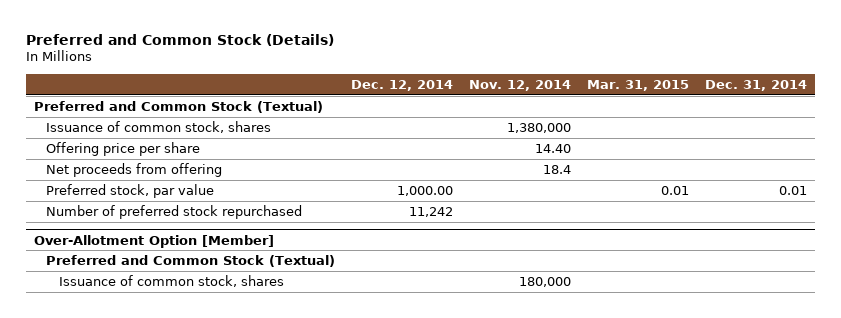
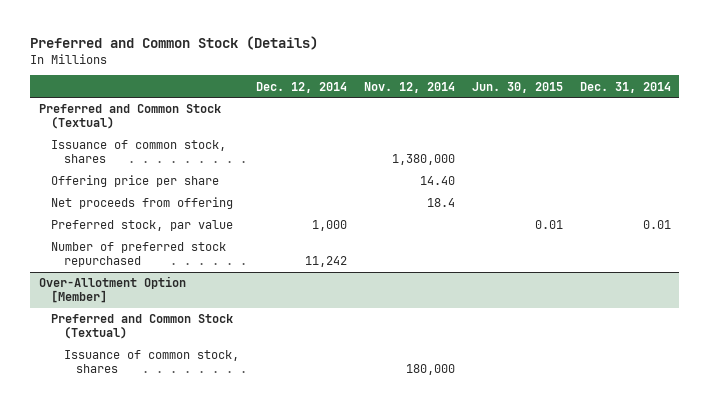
[587,79,690,91] Mar. 31, 2015 -> none
none -> [471,81,563,93] Jun. 30, 2015
[397,185,454,196] 1,000.00 -> [311,220,347,232] 1,000

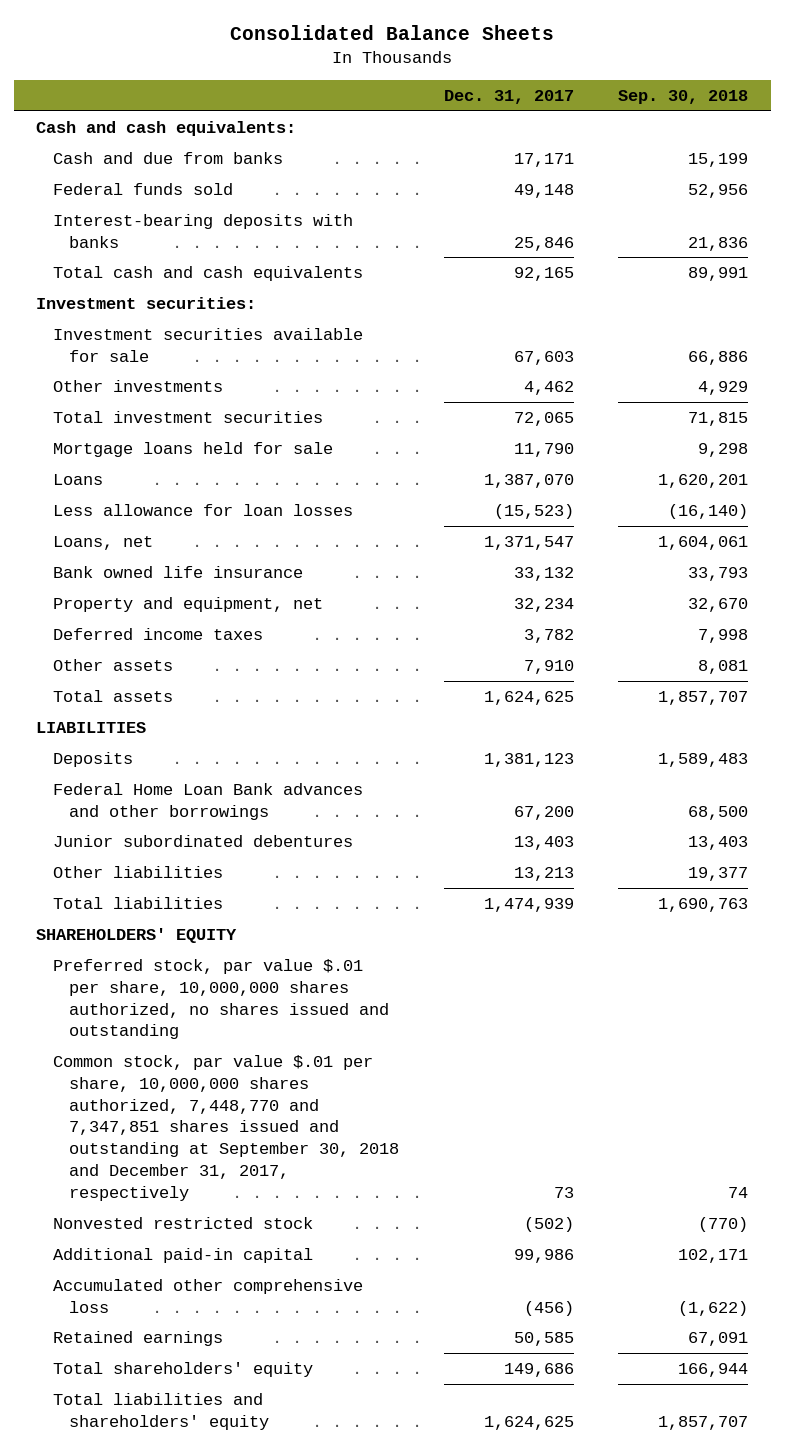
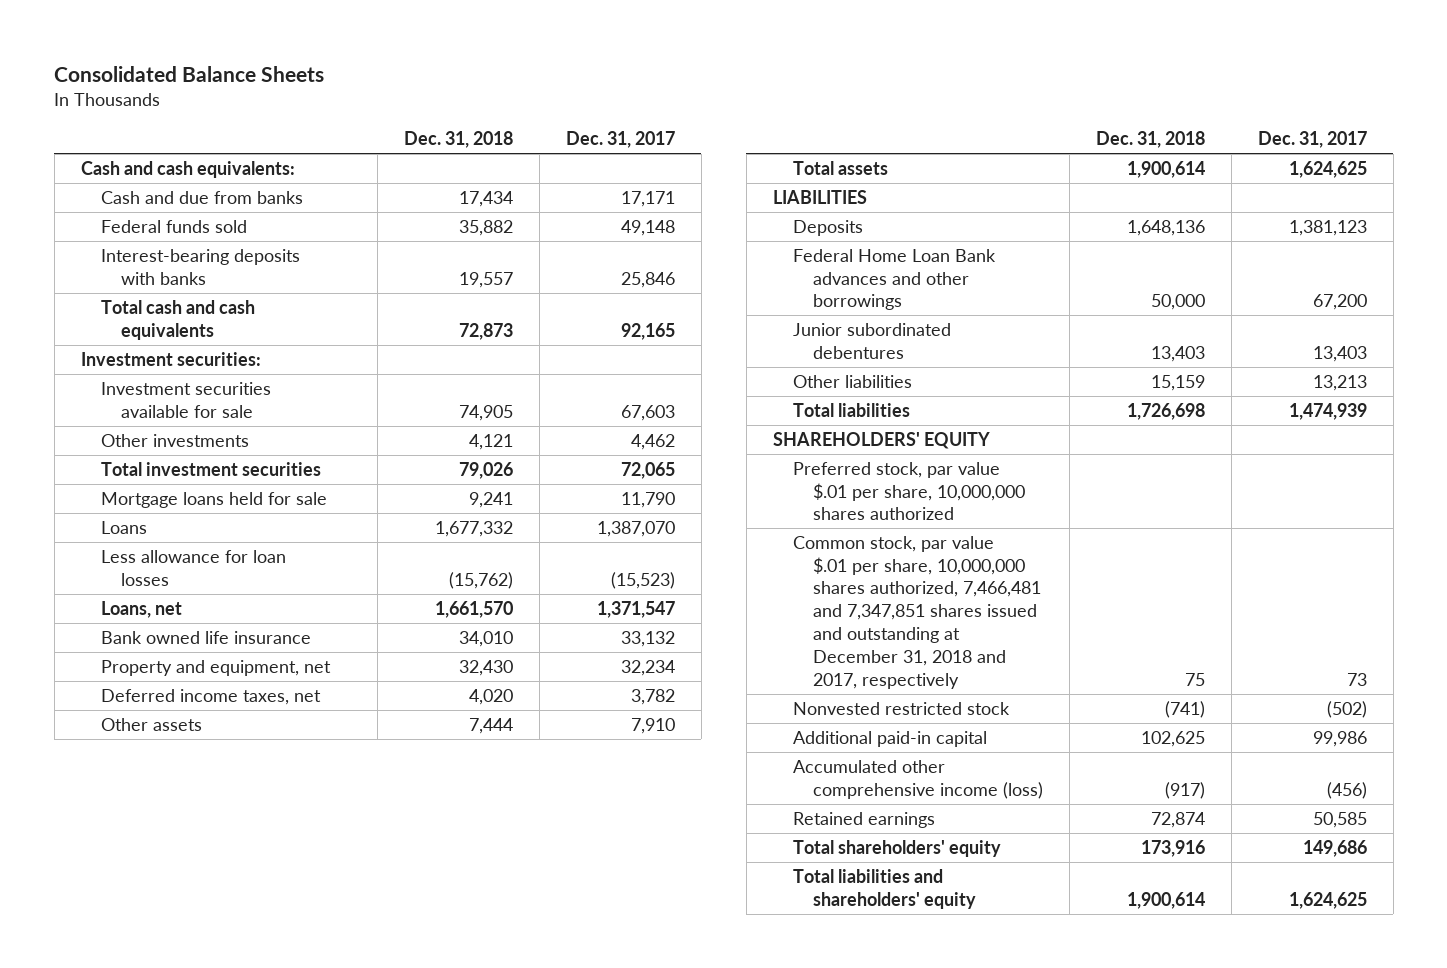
[618,89,749,104] Sep. 30, 2018 -> none
none -> [403,131,513,149] Dec. 31, 2018
[52,627,263,640] Deferred income taxes -> [100,688,321,705] Deferred income taxes, net
[52,958,390,1040] Preferred stock, par value $.01 per share, 10,000,000 shares authorized, no shares issued and outstanding -> [792,461,1025,521] Preferred stock, par value $.01 per share, 10,000,000 shares authorized
[52,1054,400,1202] Common stock, par value $.01 per share, 10,000,000 shares authorized, 7,448,770 and 7,347,851 shares issued and outstanding at September 30, 2018 and December 31, 2017, respectively -> [792,535,1041,689] Common stock, par value $.01 per share, 10,000,000 shares authorized, 7,466,481 and 7,347,851 shares issued and outstanding at December 31, 2018 and 2017, respectively
[52,1278,363,1313] Accumulated other comprehensive loss -> [792,759,1043,799] Accumulated other comprehensive income (loss)

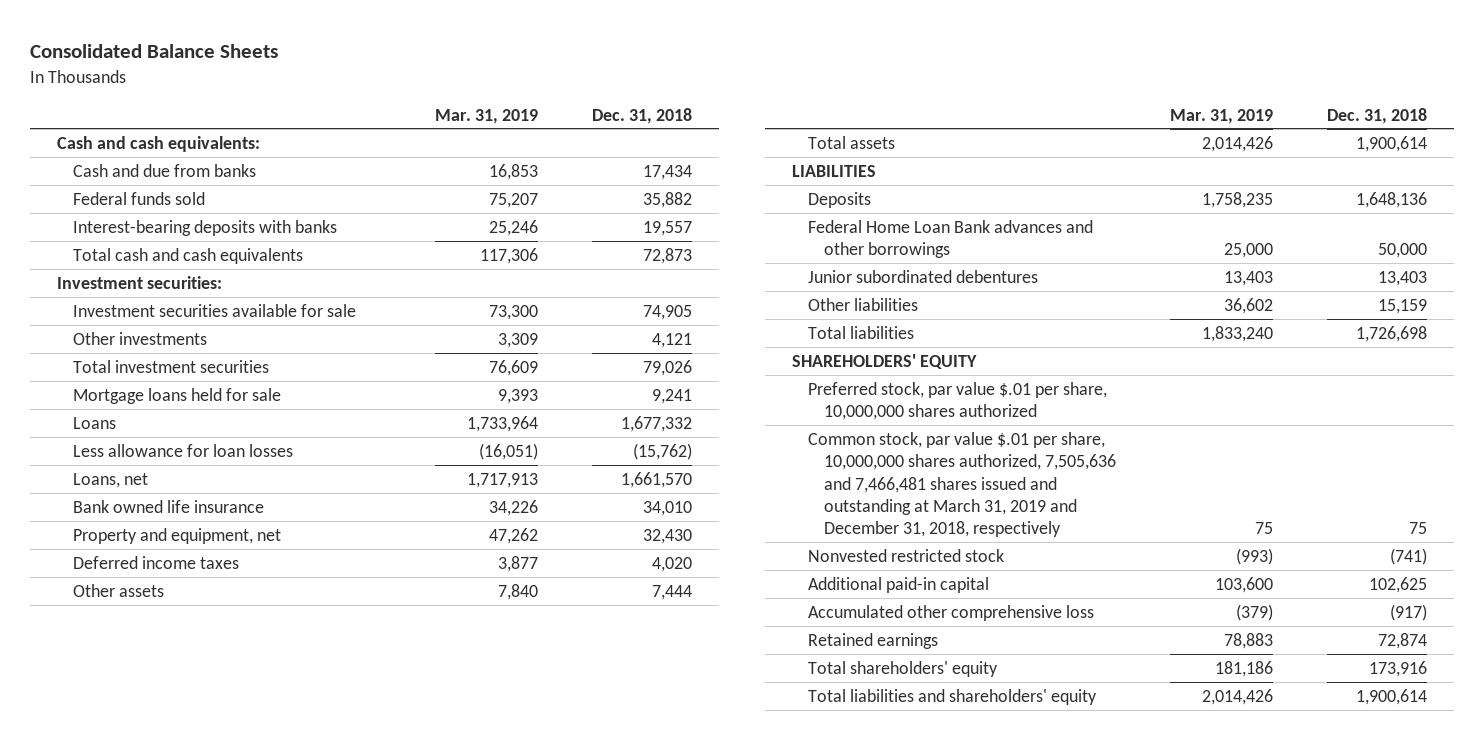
[565,131,675,149] Dec. 31, 2017 -> none
none -> [434,108,538,124] Mar. 31, 2019
[100,688,321,705] Deferred income taxes, net -> [72,555,239,569] Deferred income taxes
[792,535,1041,689] Common stock, par value $.01 per share, 10,000,000 shares authorized, 7,466,481 and 7,347,851 shares issued and outstanding at December 31, 2018 and 2017, respectively -> [807,431,1116,538] Common stock, par value $.01 per share, 10,000,000 shares authorized, 7,505,636 and 7,466,481 shares issued and outstanding at March 31, 2019 and December 31, 2018, respectively
[792,759,1043,799] Accumulated other comprehensive income (loss) -> [807,604,1094,621] Accumulated other comprehensive loss

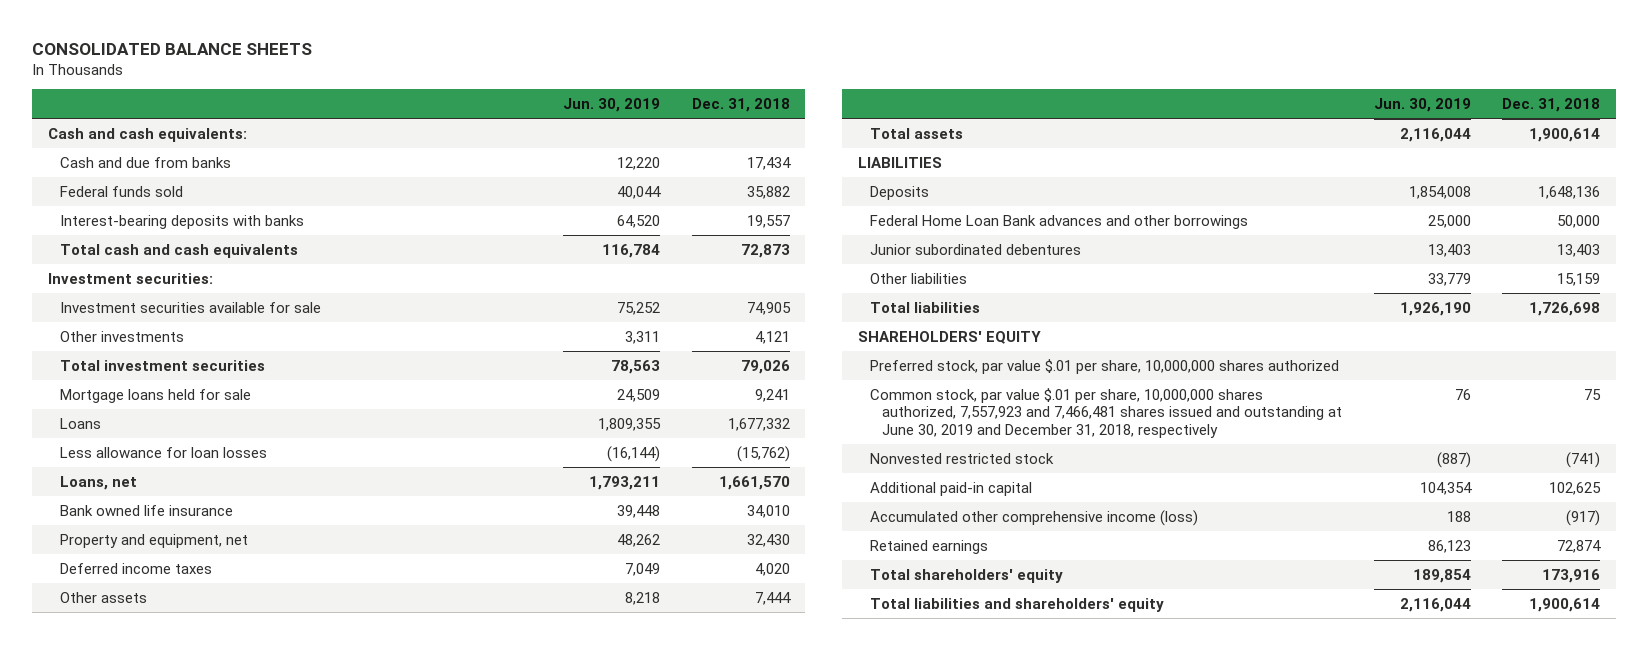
[29,44,278,59] Consolidated Balance Sheets -> [31,42,312,55] CONSOLIDATED BALANCE SHEETS
[434,108,538,124] Mar. 31, 2019 -> none
none -> [563,98,661,113] Jun. 30, 2019
[807,431,1116,538] Common stock, par value $.01 per share, 10,000,000 shares authorized, 7,505,636 and 7,466,481 shares issued and outstanding at March 31, 2019 and December 31, 2018, respectively -> [870,387,1343,439] Common stock, par value $.01 per share, 10,000,000 shares authorized, 7,557,923 and 7,466,481 shares issued and outstanding at June 30, 2019 and December 31, 2018, respectively
[807,604,1094,621] Accumulated other comprehensive loss -> [870,509,1199,526] Accumulated other comprehensive income (loss)

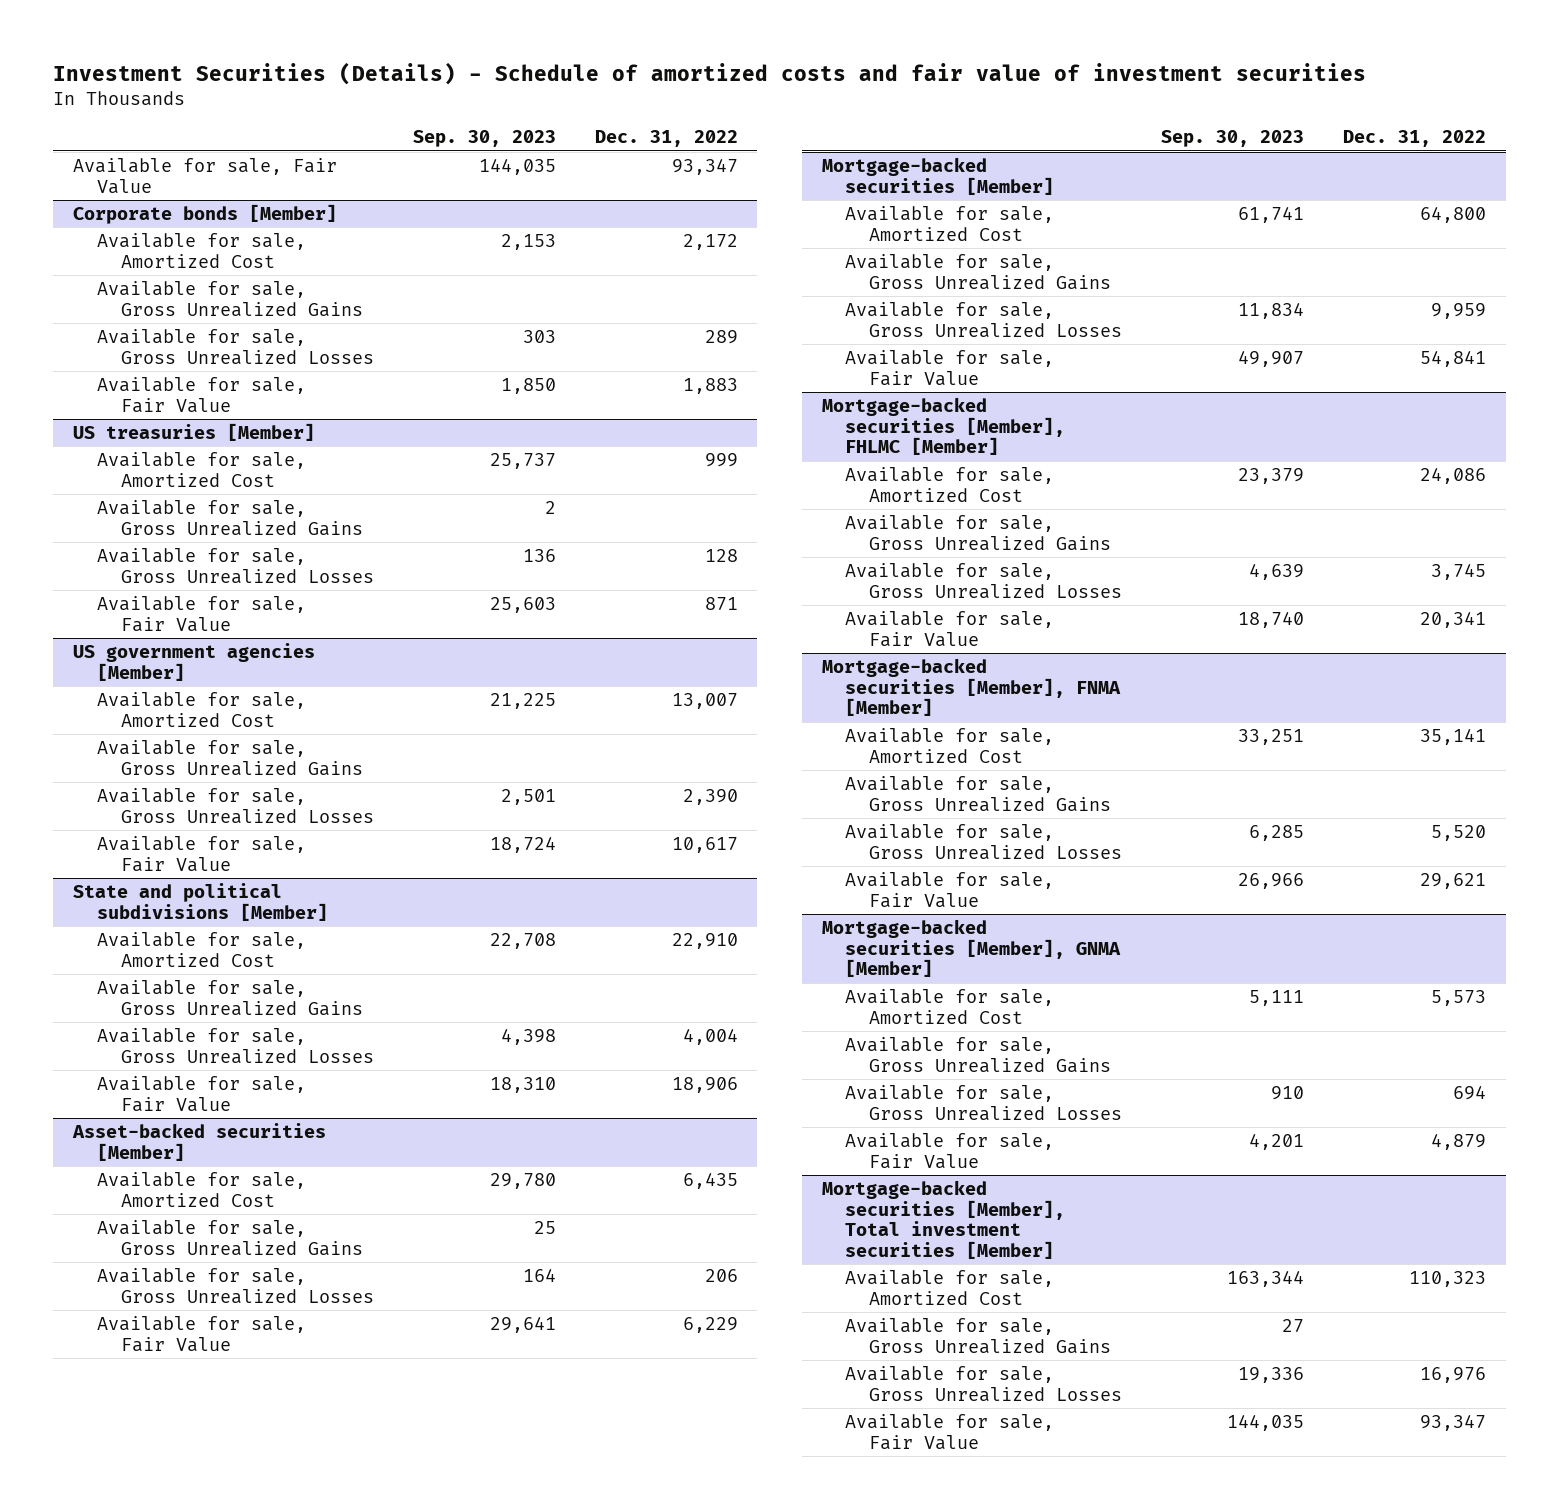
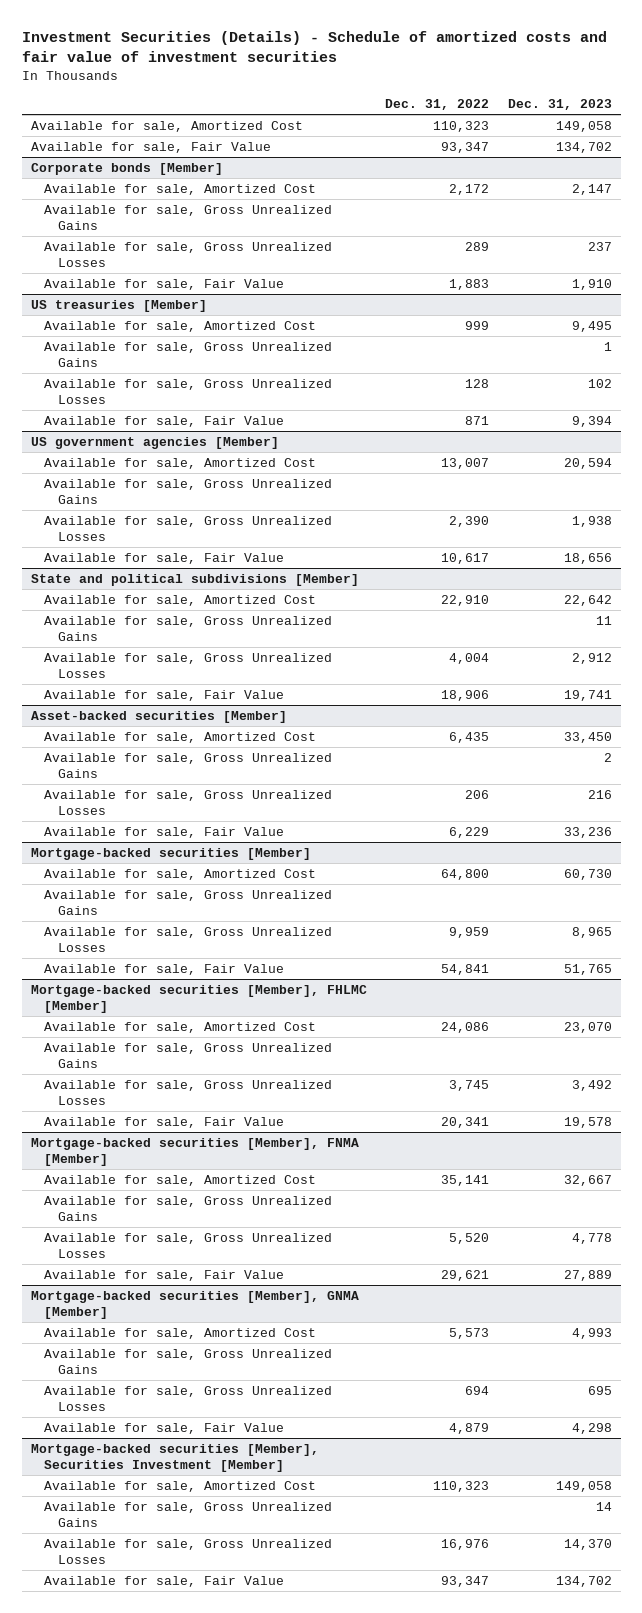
[412,130,556,148] Sep. 30, 2023 -> none
none -> [507,99,612,111] Dec. 31, 2023
none -> [30,120,303,132] Available for sale, Amortized Cost
[821,1179,1066,1259] Mortgage-backed securities [Member], Total investment securities [Member] -> [30,1443,319,1472] Mortgage-backed securities [Member], Securities Investment [Member]

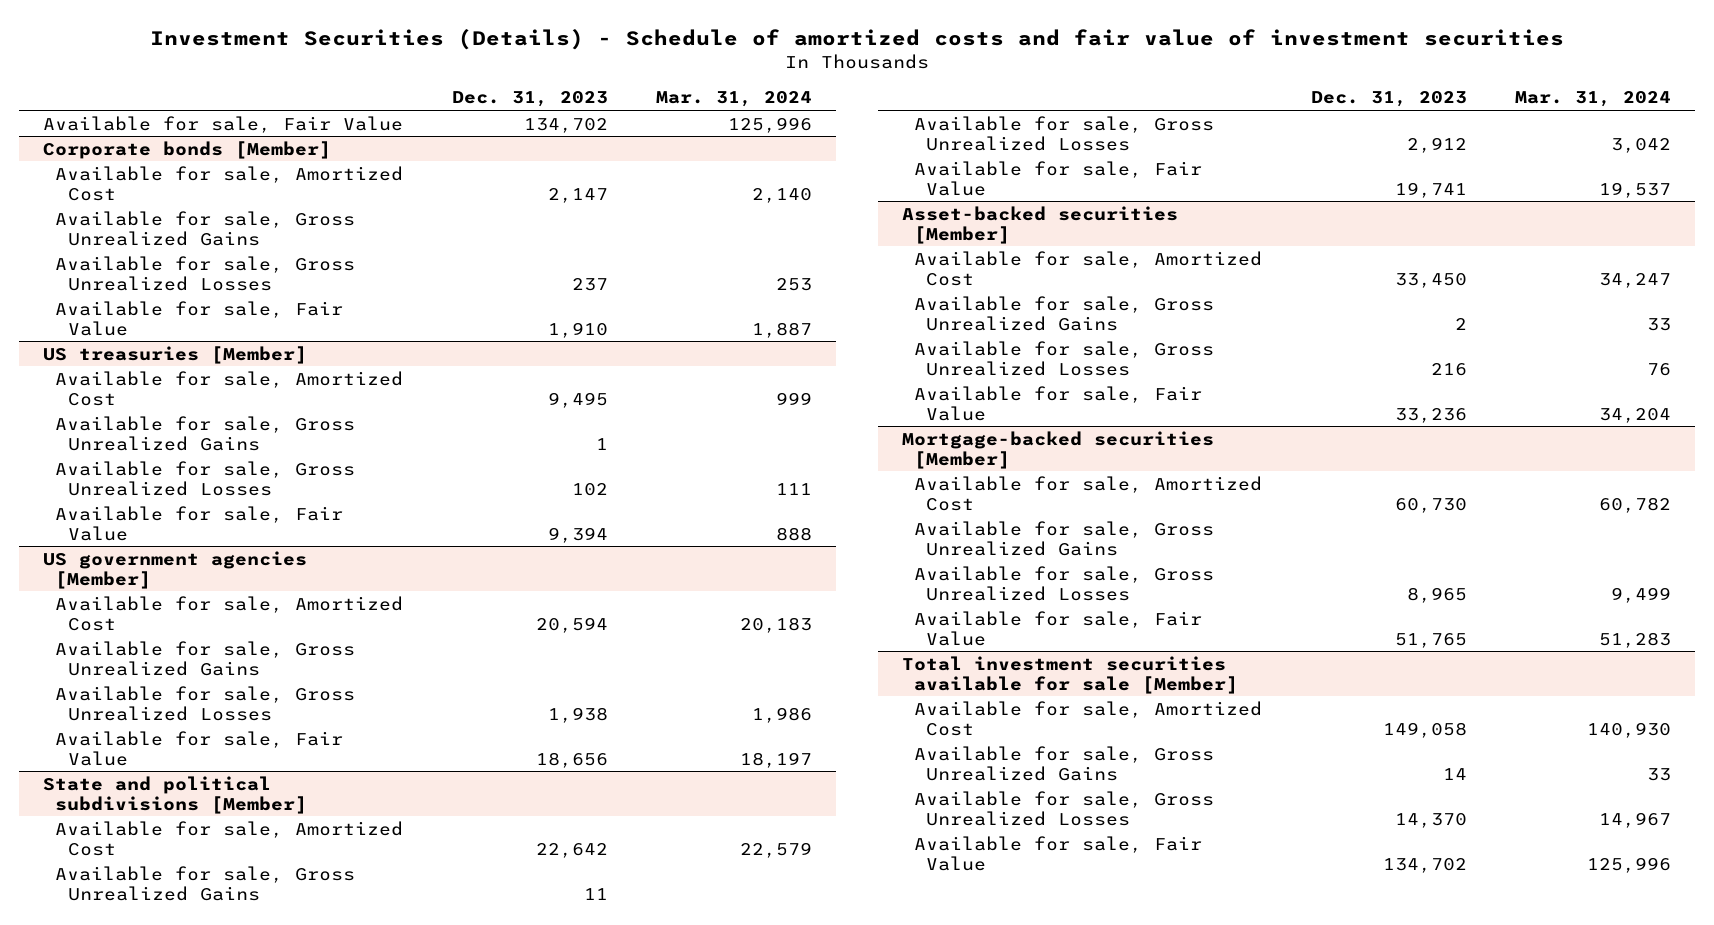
[385,99,490,111] Dec. 31, 2022 -> none
none -> [655,91,812,108] Mar. 31, 2024
[30,120,303,132] Available for sale, Amortized Cost -> none
[30,984,367,1013] Mortgage-backed securities [Member], FHLMC [Member] -> none
[44,1021,317,1033] Available for sale, Amortized Cost -> none
[44,1042,333,1068] Available for sale, Gross Unrealized Gains -> none
[44,1079,333,1105] Available for sale, Gross Unrealized Losses -> none
[44,1116,285,1128] Available for sale, Fair Value -> none
[30,1137,359,1166] Mortgage-backed securities [Member], FNMA [Member] -> none
[44,1174,317,1186] Available for sale, Amortized Cost -> none
[44,1195,333,1221] Available for sale, Gross Unrealized Gains -> none
[44,1232,333,1258] Available for sale, Gross Unrealized Losses -> none
[44,1269,285,1281] Available for sale, Fair Value -> none
[30,1290,359,1319] Mortgage-backed securities [Member], GNMA [Member] -> none
[44,1327,317,1339] Available for sale, Amortized Cost -> none
[44,1348,333,1374] Available for sale, Gross Unrealized Gains -> none
[44,1385,333,1411] Available for sale, Gross Unrealized Losses -> none
[44,1422,285,1434] Available for sale, Fair Value -> none
[30,1443,319,1472] Mortgage-backed securities [Member], Securities Investment [Member] -> none
none -> [902,655,1239,694] Total investment securities available for sale [Member]

